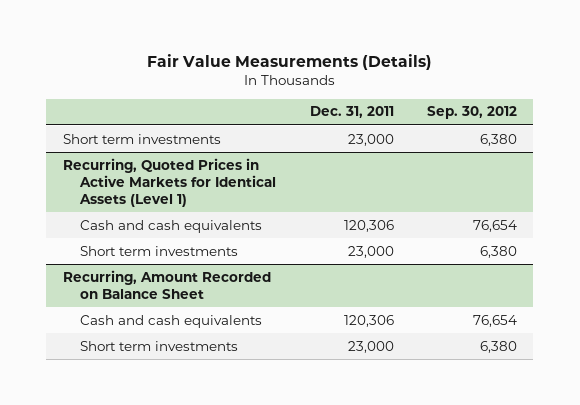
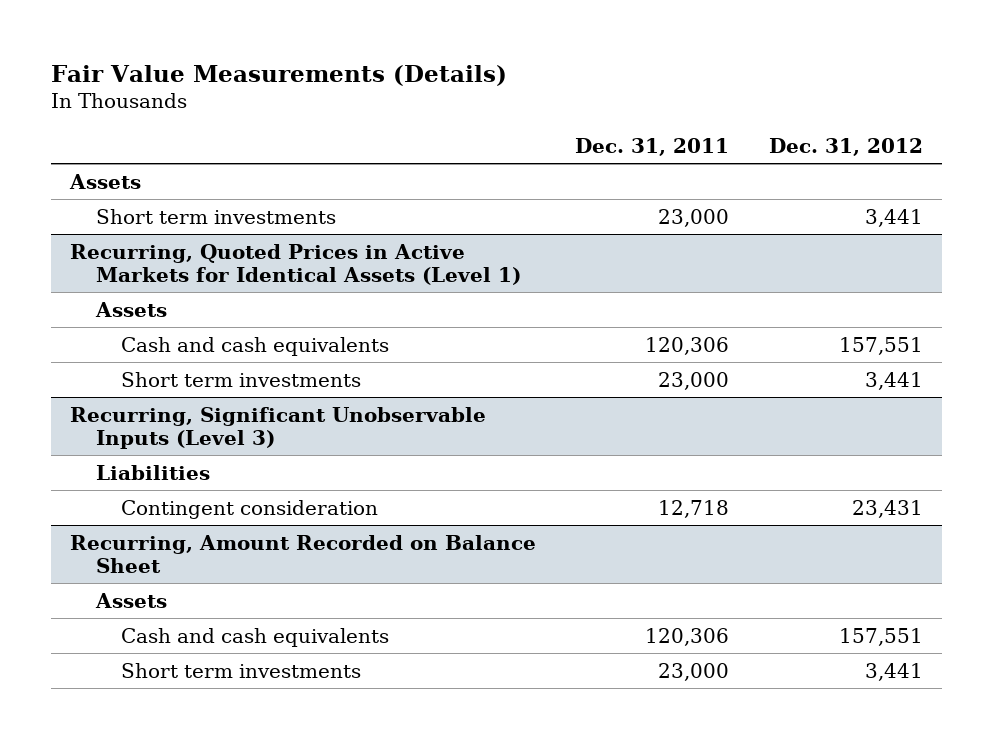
[426,106,517,120] Sep. 30, 2012 -> none
none -> [768,137,923,156] Dec. 31, 2012
none -> [69,173,142,189] Assets
none -> [94,301,167,317] Assets
none -> [70,406,487,449] Recurring, Significant Unobservable Inputs (Level 3)
none -> [95,464,210,480] Liabilities
none -> [121,499,379,519] Contingent consideration
none -> [94,592,167,608] Assets

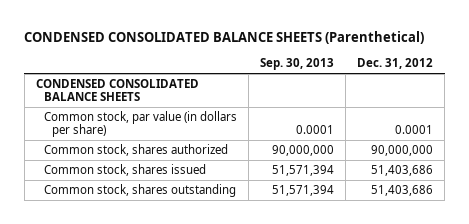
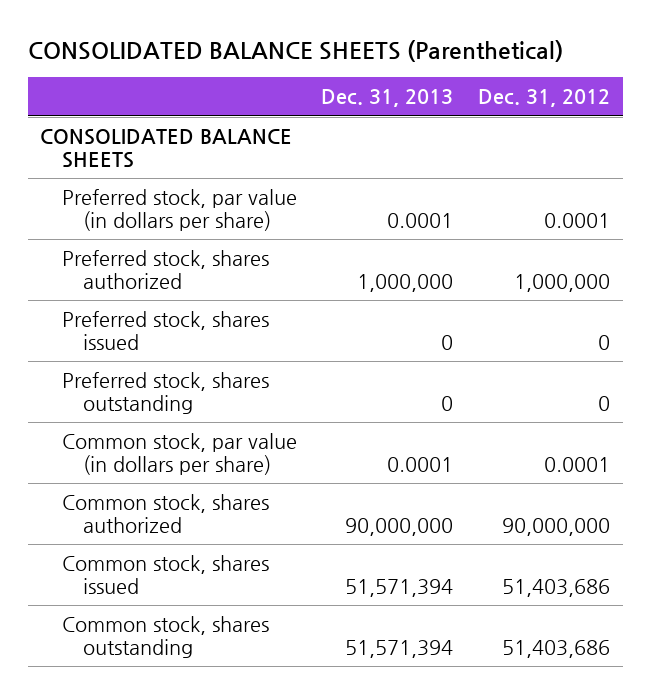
[24,30,425,44] CONDENSED CONSOLIDATED BALANCE SHEETS (Parenthetical) -> [27,39,563,62] CONSOLIDATED BALANCE SHEETS (Parenthetical)
[260,58,335,71] Sep. 30, 2013 -> none
none -> [321,89,454,108] Dec. 31, 2013
[35,78,199,102] CONDENSED CONSOLIDATED BALANCE SHEETS -> [40,128,293,168] CONSOLIDATED BALANCE SHEETS
none -> [61,188,297,231] Preferred stock, par value (in dollars per share)
none -> [61,249,269,289] Preferred stock, shares authorized
none -> [61,310,269,350] Preferred stock, shares issued
none -> [61,371,269,414] Preferred stock, shares outstanding

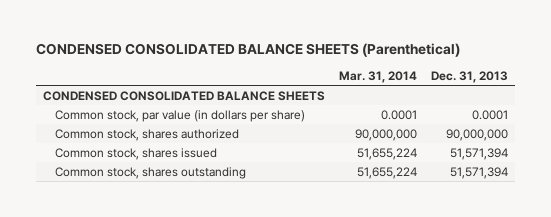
[27,39,563,62] CONSOLIDATED BALANCE SHEETS (Parenthetical) -> [35,43,460,58] CONDENSED CONSOLIDATED BALANCE SHEETS (Parenthetical)
[478,89,611,108] Dec. 31, 2012 -> none
none -> [338,71,417,84] Mar. 31, 2014
[61,188,297,231] Preferred stock, par value (in dollars per share) -> none
[61,249,269,289] Preferred stock, shares authorized -> none
[61,310,269,350] Preferred stock, shares issued -> none
[61,371,269,414] Preferred stock, shares outstanding -> none
[40,128,293,168] CONSOLIDATED BALANCE SHEETS -> [42,90,325,101] CONDENSED CONSOLIDATED BALANCE SHEETS

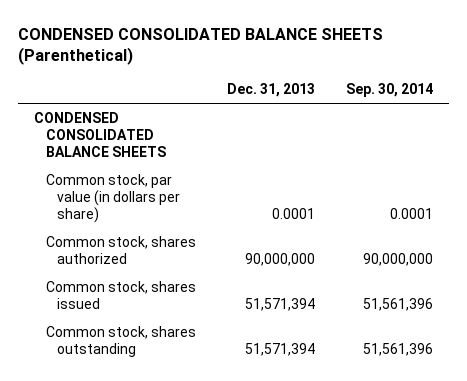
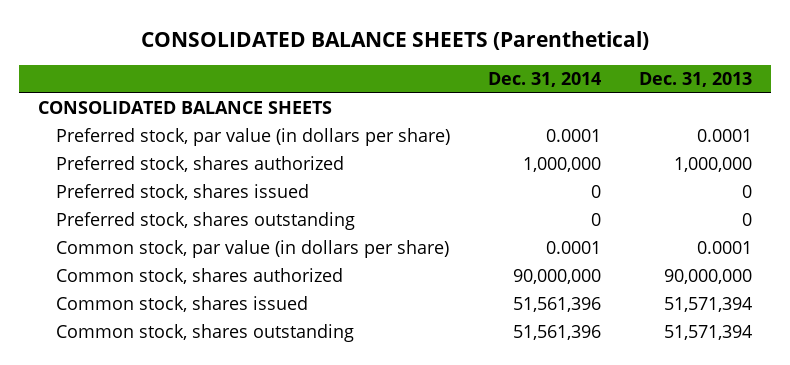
[18,27,384,66] CONDENSED CONSOLIDATED BALANCE SHEETS (Parenthetical) -> [141,30,650,50] CONSOLIDATED BALANCE SHEETS (Parenthetical)
[346,82,434,97] Sep. 30, 2014 -> none
none -> [487,72,601,88] Dec. 31, 2014
[34,111,166,158] CONDENSED CONSOLIDATED BALANCE SHEETS -> [38,101,333,115] CONSOLIDATED BALANCE SHEETS
none -> [55,128,450,147] Preferred stock, par value (in dollars per share)
none -> [55,156,344,173] Preferred stock, shares authorized
none -> [55,184,309,201] Preferred stock, shares issued
none -> [55,212,355,231] Preferred stock, shares outstanding

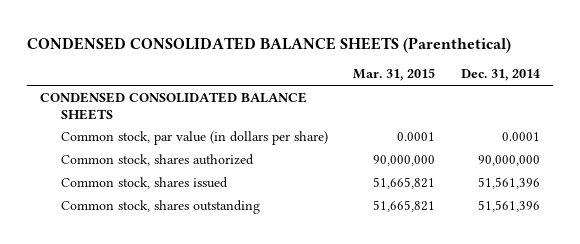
[141,30,650,50] CONSOLIDATED BALANCE SHEETS (Parenthetical) -> [26,36,511,53] CONDENSED CONSOLIDATED BALANCE SHEETS (Parenthetical)
[639,72,753,88] Dec. 31, 2013 -> none
none -> [353,68,436,82] Mar. 31, 2015
[55,128,450,147] Preferred stock, par value (in dollars per share) -> none
[55,156,344,173] Preferred stock, shares authorized -> none
[55,184,309,201] Preferred stock, shares issued -> none
[55,212,355,231] Preferred stock, shares outstanding -> none
[38,101,333,115] CONSOLIDATED BALANCE SHEETS -> [39,91,307,120] CONDENSED CONSOLIDATED BALANCE SHEETS

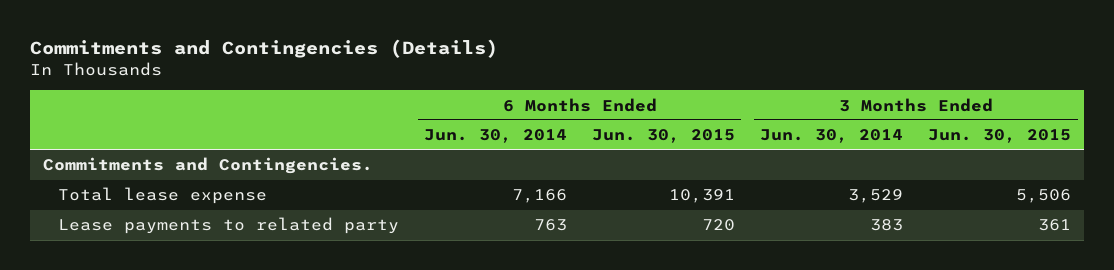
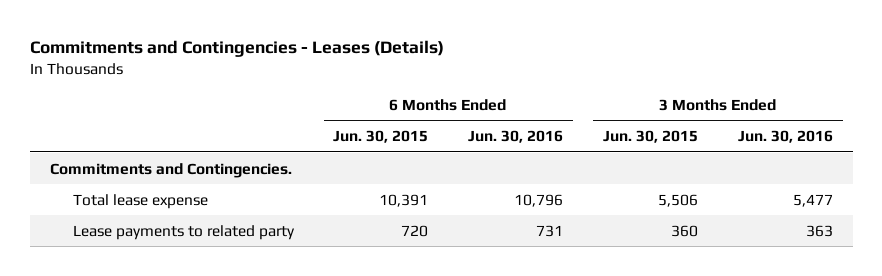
[30,39,499,59] Commitments and Contingencies (Details) -> [29,40,444,58] Commitments and Contingencies - Leases (Details)
[424,129,568,144] Jun. 30, 2014 -> none
[760,129,904,144] Jun. 30, 2014 -> none
none -> [468,129,564,143] Jun. 30, 2016
none -> [737,129,833,143] Jun. 30, 2016
[1038,219,1072,232] 361 -> [671,224,699,237] 360

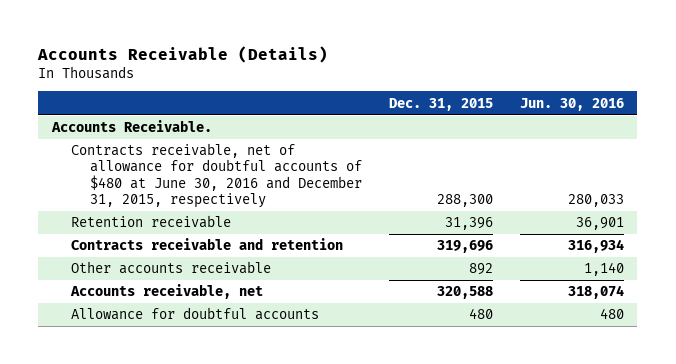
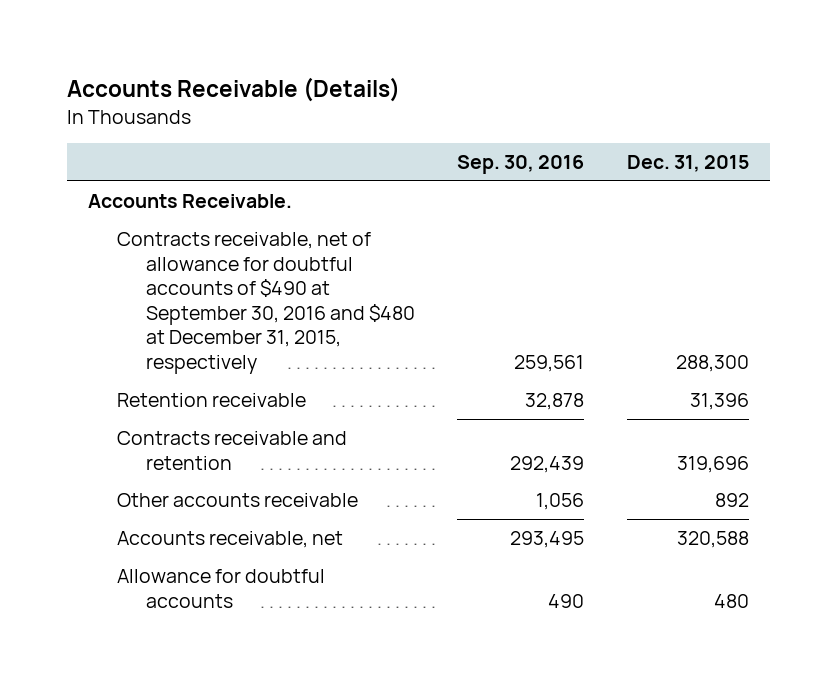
[519,97,624,111] Jun. 30, 2016 -> none
none -> [457,155,585,175] Sep. 30, 2016
[70,143,362,208] Contracts receivable, net of allowance for doubtful accounts of $480 at June 30, 2016 and December 31, 2015, respectively -> [116,231,415,375] Contracts receivable, net of allowance for doubtful accounts of $490 at September 30, 2016 and $480 at December 31, 2015, respectively

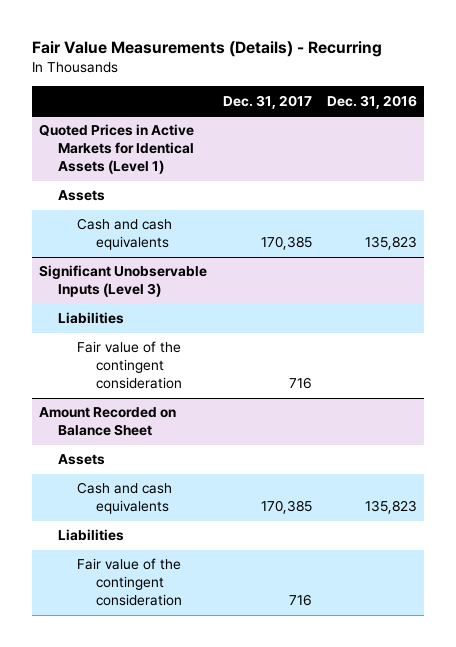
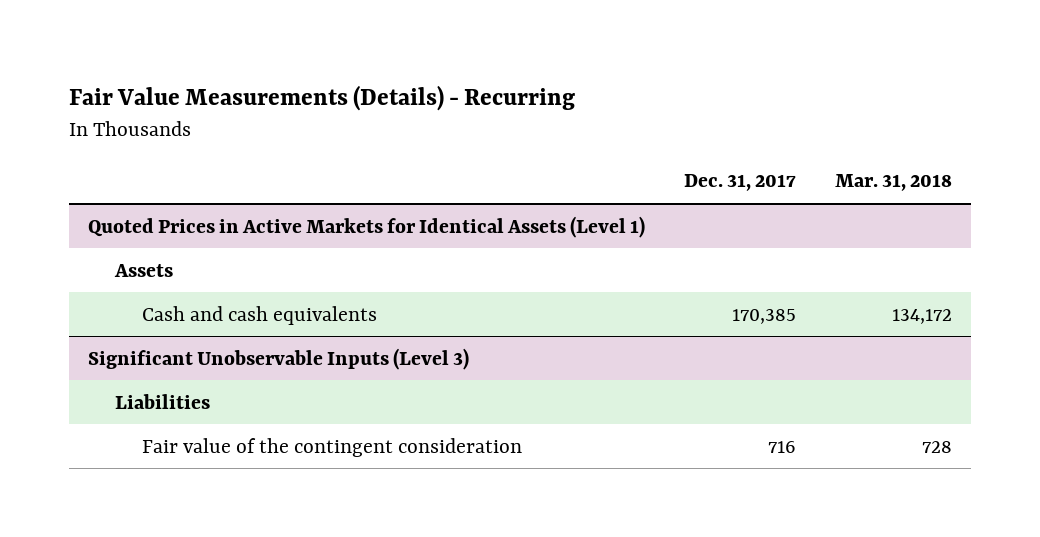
[326,94,417,109] Dec. 31, 2016 -> none
none -> [834,174,952,192] Mar. 31, 2018
[39,407,177,437] Amount Recorded on Balance Sheet -> none
[58,454,106,466] Assets -> none
[77,482,173,515] Cash and cash equivalents -> none
[58,529,125,542] Liabilities -> none
[77,558,182,607] Fair value of the contingent consideration -> none

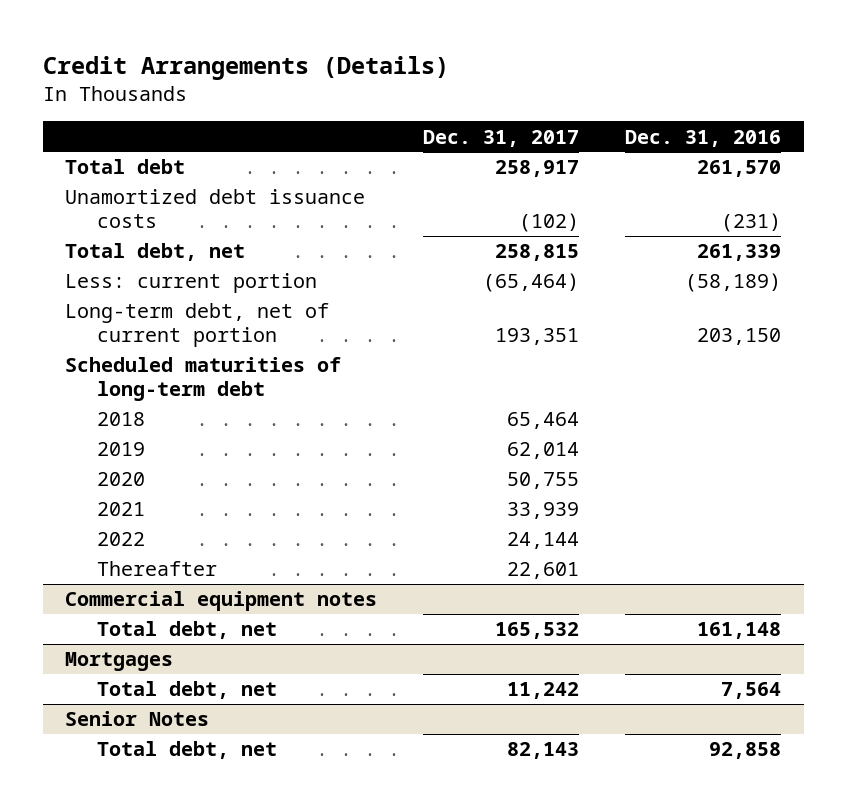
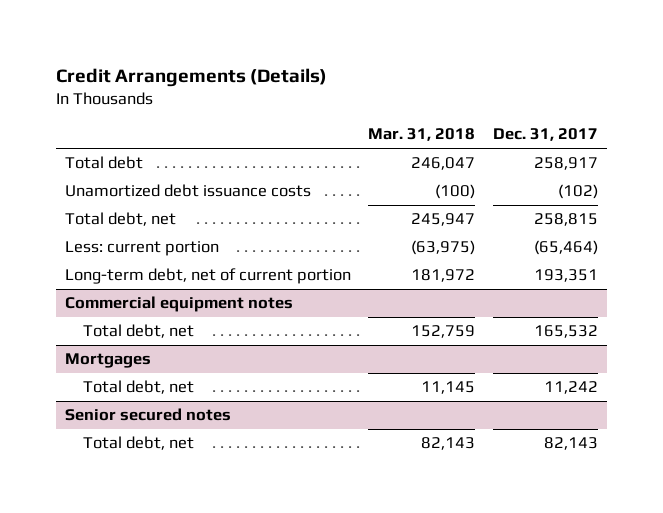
[625,129,782,147] Dec. 31, 2016 -> none
none -> [368,128,476,142] Mar. 31, 2018
[65,357,342,402] Scheduled maturities of long-term debt -> none
[96,412,145,427] 2018 -> none
[96,442,145,457] 2019 -> none
[96,472,145,487] 2020 -> none
[96,502,145,517] 2021 -> none
[96,532,145,547] 2022 -> none
[96,561,217,577] Thereafter -> none
[65,711,210,727] Senior Notes -> [64,408,231,422] Senior secured notes

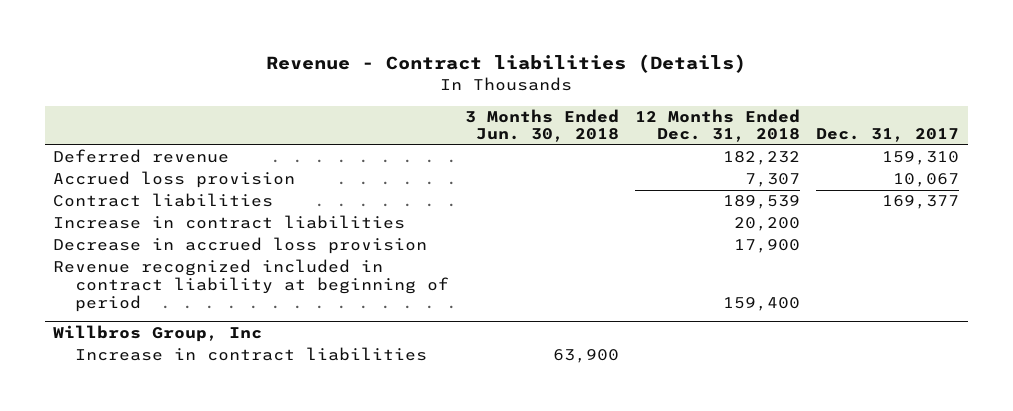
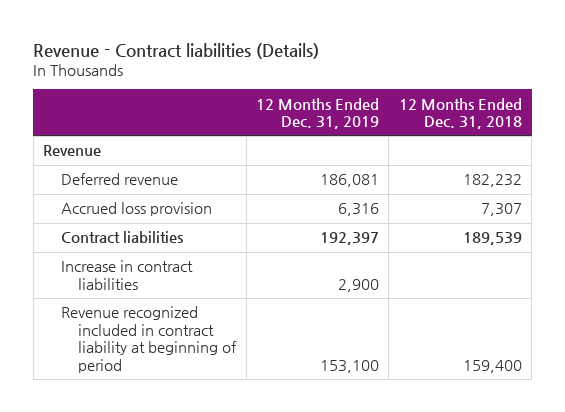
[464,108,619,143] 3 Months Ended Jun. 30, 2018 -> none
[816,128,960,143] Dec. 31, 2017 -> none
none -> [256,97,380,130] 12 Months Ended Dec. 31, 2019
none -> [42,145,101,157] Revenue
[53,215,406,230] Increase in contract liabilities -> none
[53,237,428,255] Decrease in accrued loss provision -> none
[53,325,263,343] Willbros Group, Inc -> none
[53,259,449,312] Revenue recognized included in contract liability at beginning of period -> [60,306,238,373] Revenue recognized included in contract liability at beginning of period

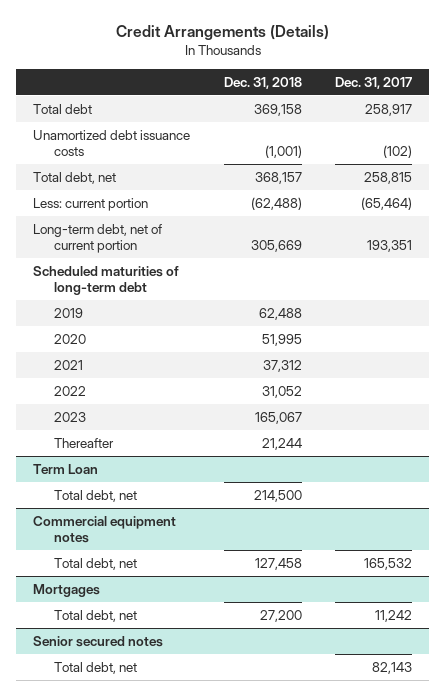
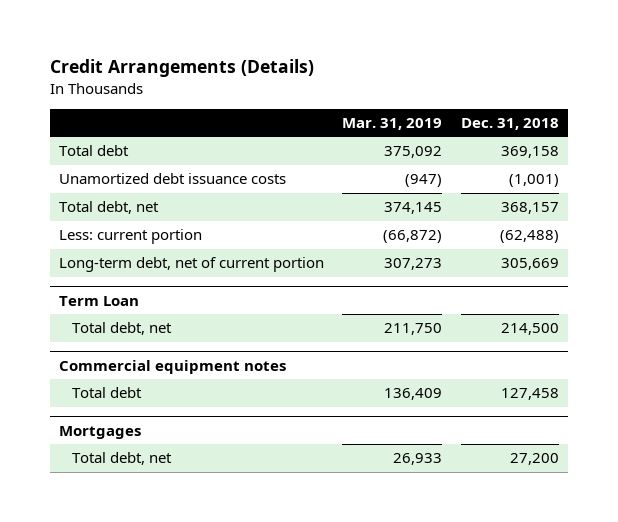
[335,76,413,89] Dec. 31, 2017 -> none
none -> [342,117,443,130] Mar. 31, 2019
[32,265,179,295] Scheduled maturities of long-term debt -> none
[54,307,84,318] 2019 -> none
[54,333,87,344] 2020 -> none
[54,359,84,370] 2021 -> none
[54,385,87,396] 2022 -> none
[54,411,87,422] 2023 -> none
[54,437,115,448] Thereafter -> none
[54,557,138,570] Total debt, net -> [72,387,143,399] Total debt
[32,635,163,647] Senior secured notes -> none
[54,661,138,674] Total debt, net -> none

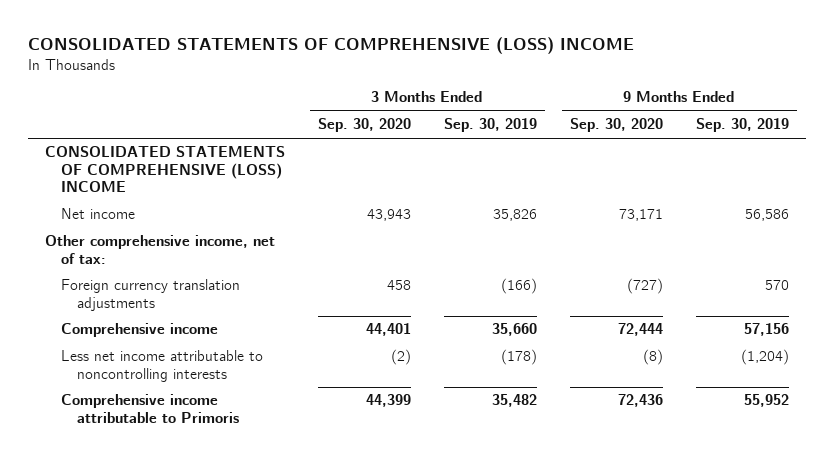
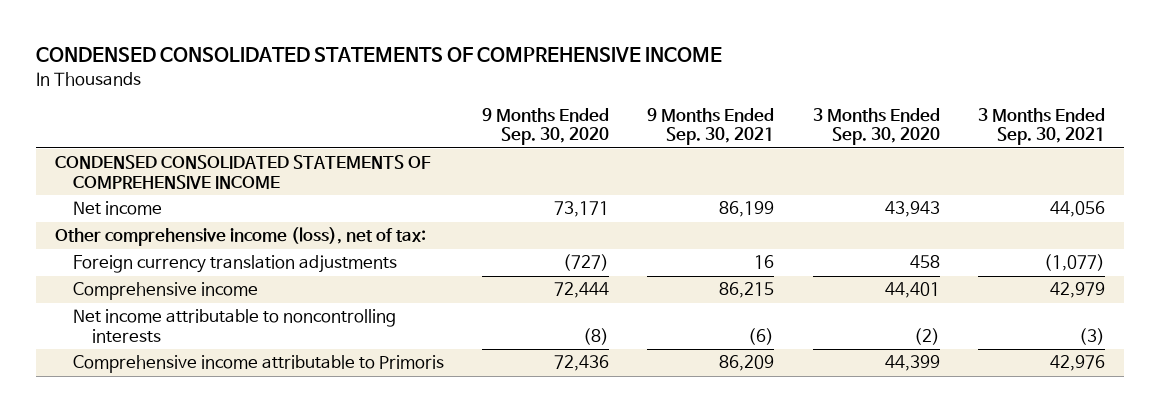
[28,37,635,55] CONSOLIDATED STATEMENTS OF COMPREHENSIVE (LOSS) INCOME -> [35,46,722,62] CONDENSED CONSOLIDATED STATEMENTS OF COMPREHENSIVE INCOME
[443,118,537,133] Sep. 30, 2019 -> none
[695,118,789,133] Sep. 30, 2019 -> none
none -> [647,107,775,146] 9 Months Ended Sep. 30, 2021
none -> [977,107,1105,146] 3 Months Ended Sep. 30, 2021
[44,146,285,192] CONSOLIDATED STATEMENTS OF COMPREHENSIVE (LOSS) INCOME -> [54,155,431,189] CONDENSED CONSOLIDATED STATEMENTS OF COMPREHENSIVE INCOME
[44,235,275,264] Other comprehensive income, net of tax: -> [54,227,426,247] Other comprehensive income (loss), net of tax:
[61,350,264,382] Less net income attributable to noncontrolling interests -> [73,309,397,343] Net income attributable to noncontrolling interests

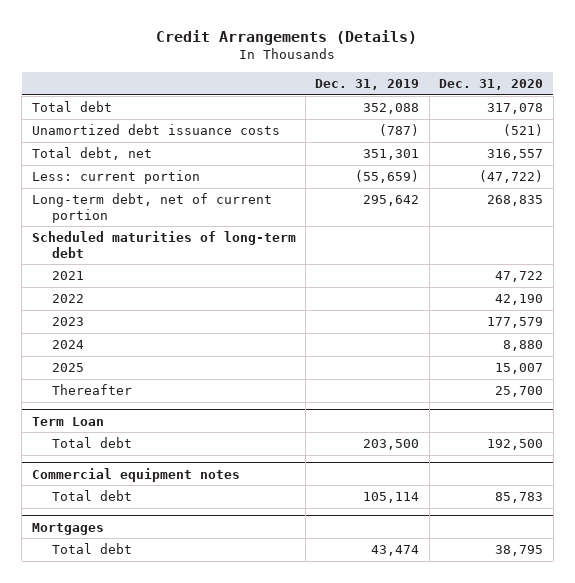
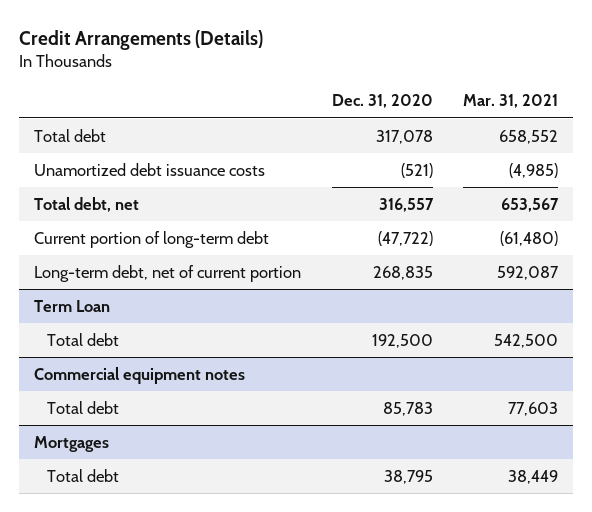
[315,79,420,91] Dec. 31, 2019 -> none
none -> [463,94,559,109] Mar. 31, 2021
[31,170,200,185] Less: current portion -> [33,230,269,248] Current portion of long-term debt
[31,231,296,258] Scheduled maturities of long-term debt -> none
[51,271,84,281] 2021 -> none
[51,294,84,304] 2022 -> none
[51,317,84,327] 2023 -> none
[51,340,84,350] 2024 -> none
[51,363,84,373] 2025 -> none
[51,384,132,396] Thereafter -> none

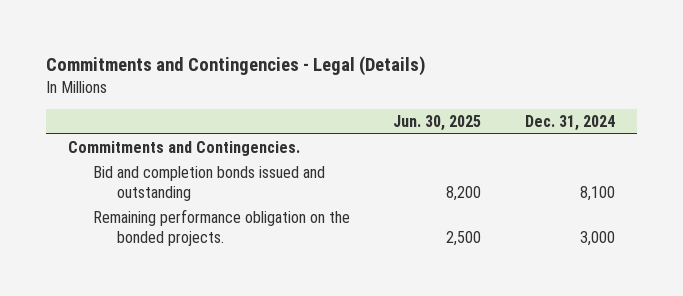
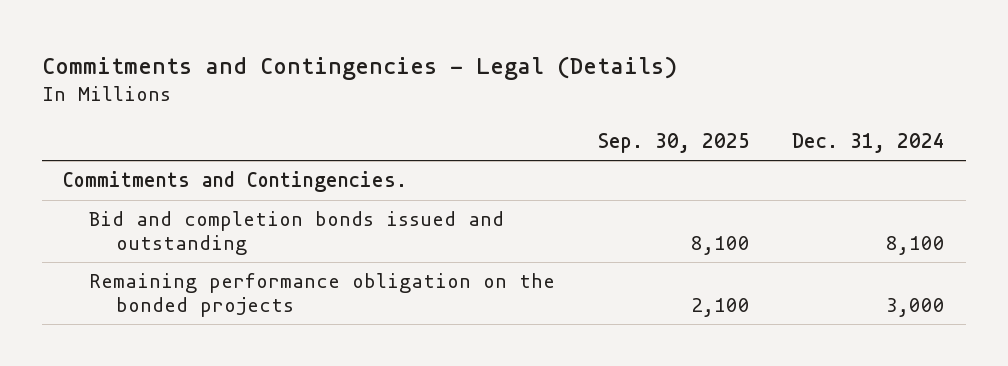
[393,115,482,132] Jun. 30, 2025 -> none
none -> [597,132,750,153] Sep. 30, 2025
[92,209,350,247] Remaining performance obligation on the bonded projects. -> [89,273,556,318] Remaining performance obligation on the bonded projects

